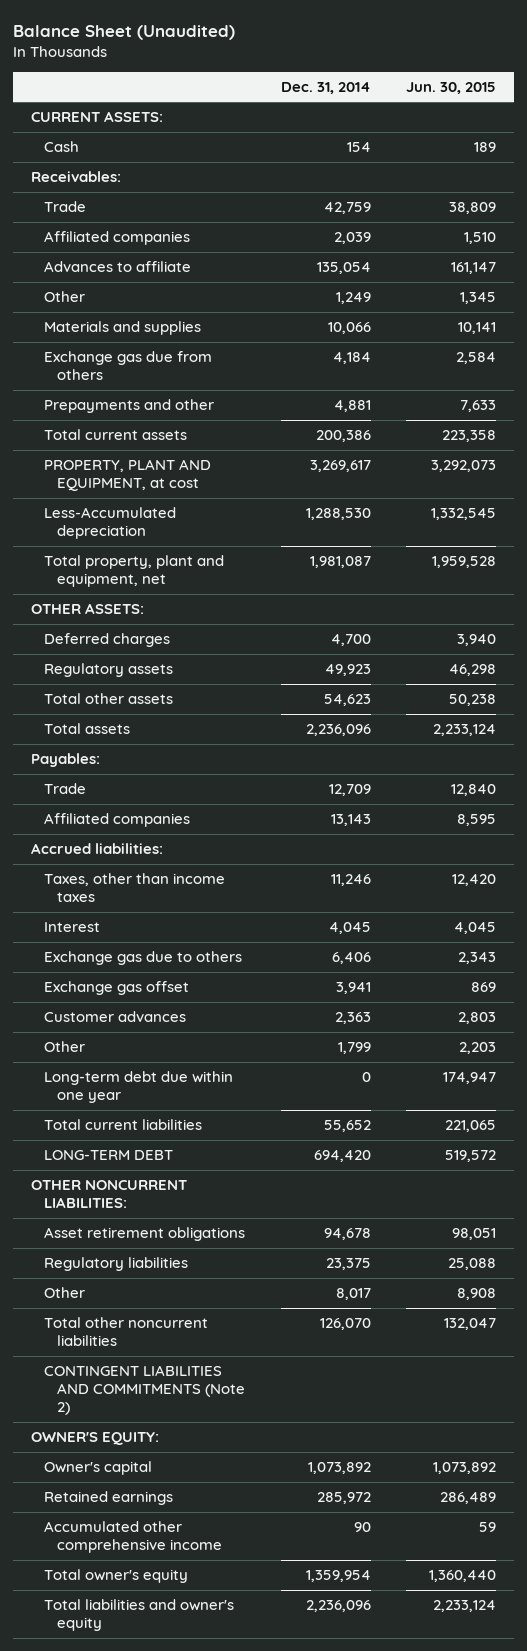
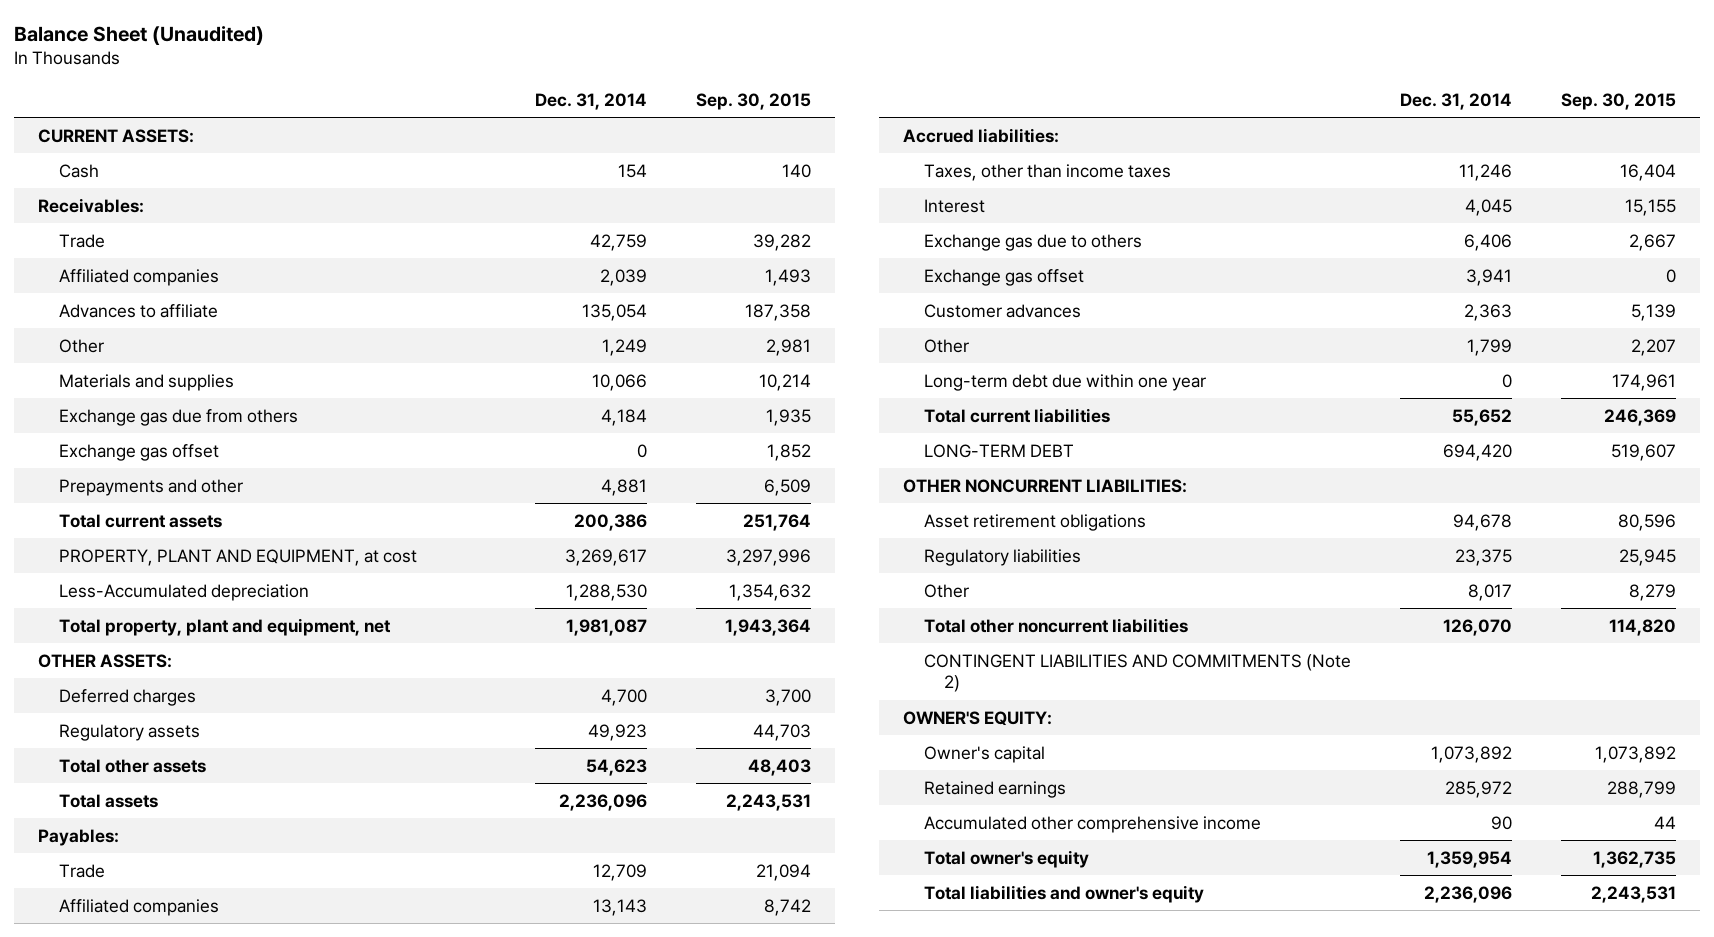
[405,81,496,94] Jun. 30, 2015 -> none
none -> [695,92,811,110] Sep. 30, 2015
none -> [59,443,220,461] Exchange gas offset

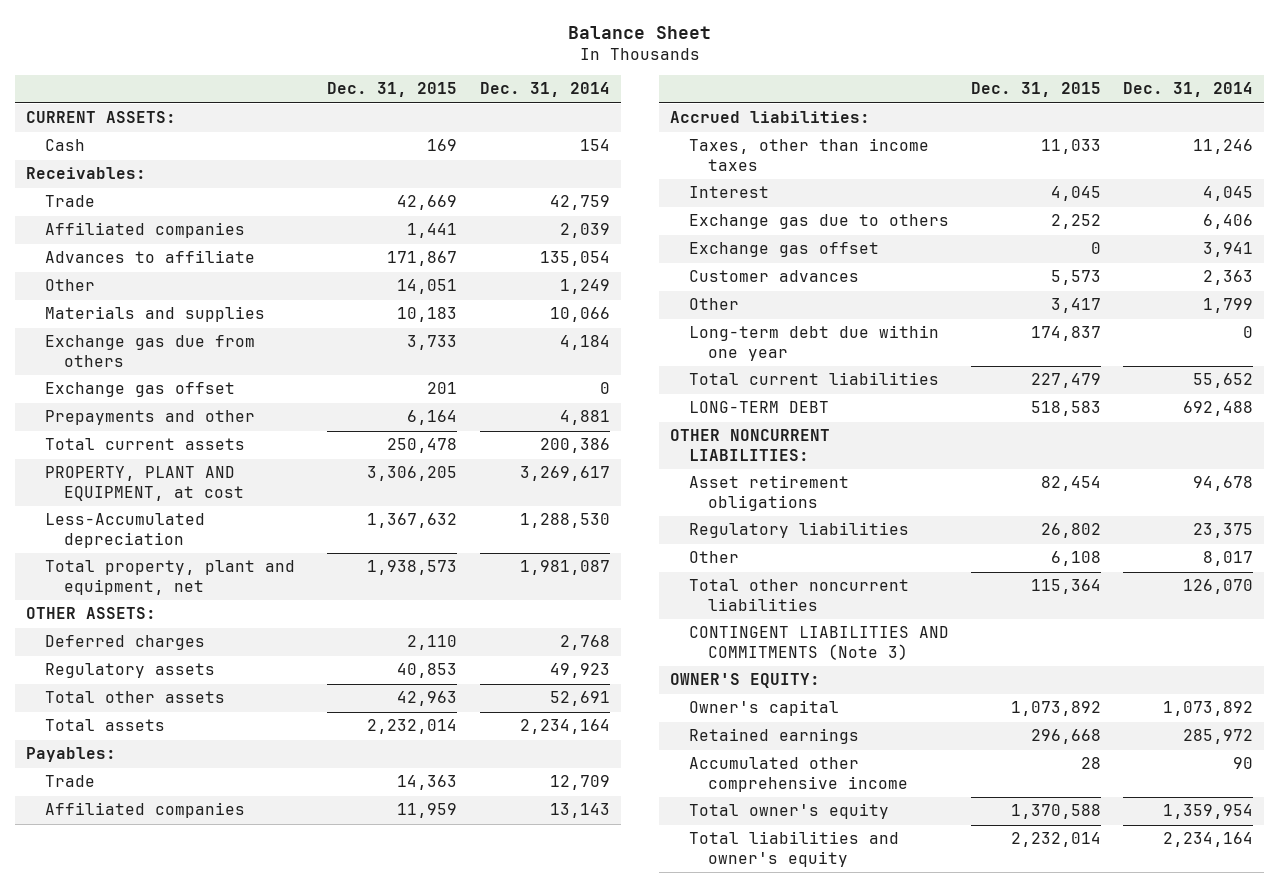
[13,25,264,45] Balance Sheet (Unaudited) -> [567,26,711,40] Balance Sheet
[695,92,811,110] Sep. 30, 2015 -> none
none -> [327,82,458,98] Dec. 31, 2015
[600,688,647,706] 4,700 -> [559,635,610,651] 2,768
[585,758,647,776] 54,623 -> [549,691,610,707] 52,691
[558,793,647,811] 2,236,096 -> [519,719,610,735] 2,234,164
[1442,443,1512,461] 694,420 -> [1182,401,1253,417] 692,488
[923,653,1351,693] CONTINGENT LIABILITIES AND COMMITMENTS (Note 2) -> [688,626,949,660] CONTINGENT LIABILITIES AND COMMITMENTS (Note 3)
[1423,885,1512,903] 2,236,096 -> [1162,832,1253,848] 2,234,164

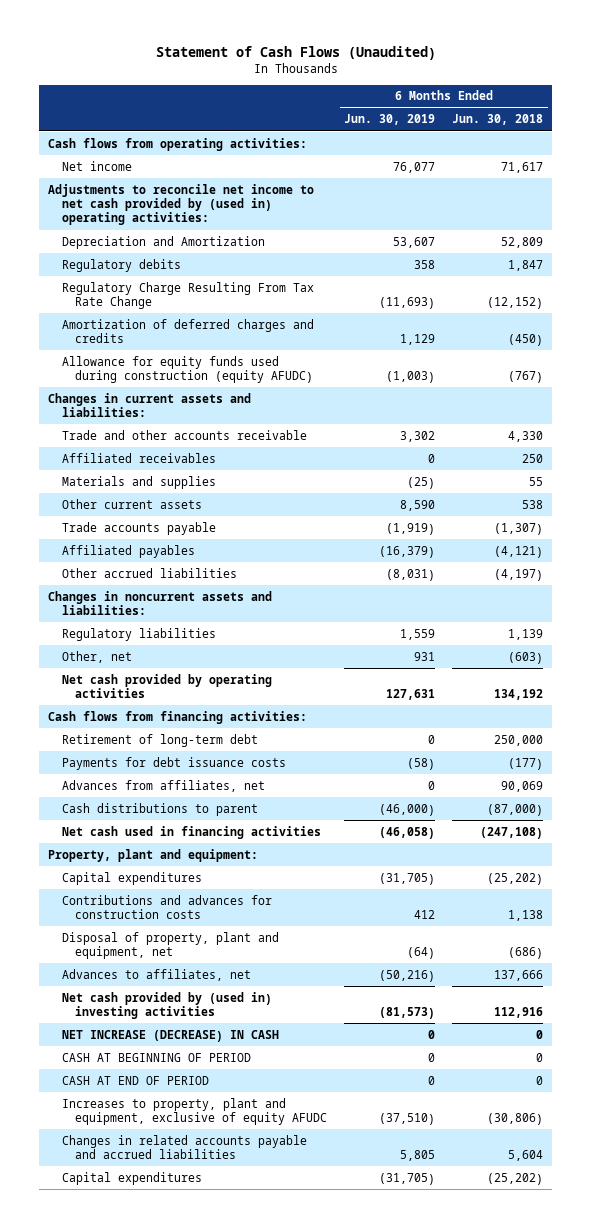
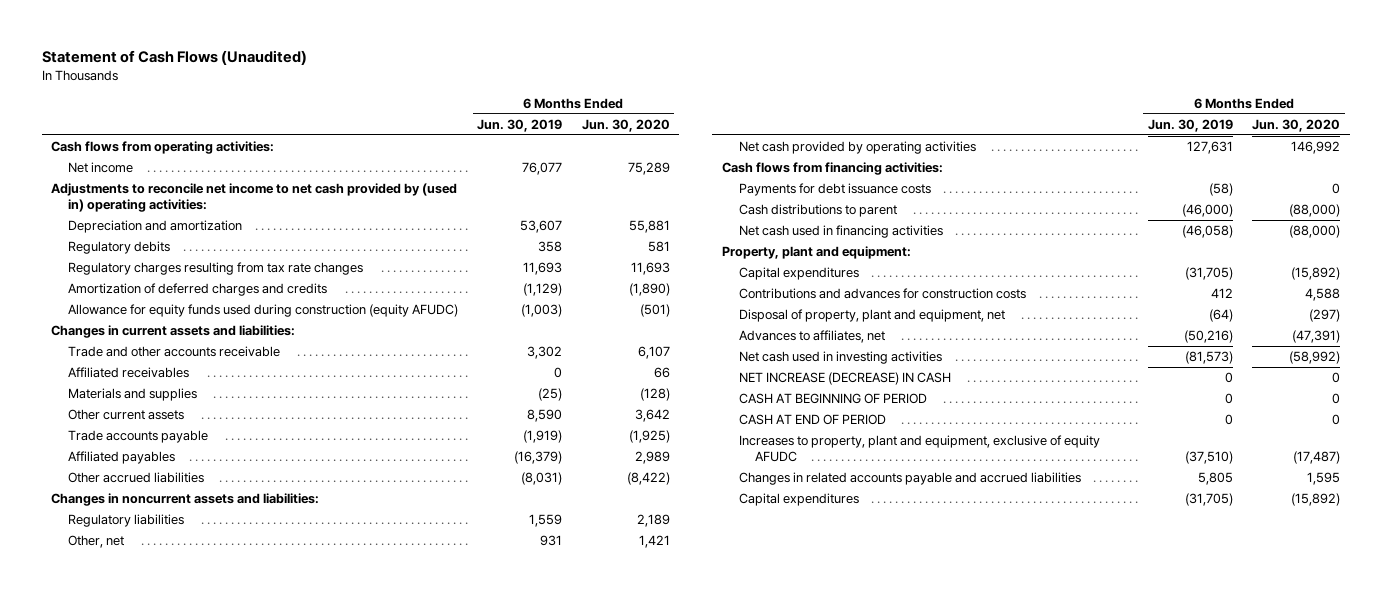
[452,114,544,126] Jun. 30, 2018 -> none
none -> [581,118,670,132] Jun. 30, 2020
[61,235,265,249] Depreciation and Amortization -> [68,220,243,234] Depreciation and amortization
[61,281,314,310] Regulatory Charge Resulting From Tax Rate Change -> [68,262,364,276] Regulatory charges resulting from tax rate changes
[379,297,436,310] (11,693) -> [523,262,563,276] 11,693
[400,334,436,346] 1,129 -> [523,283,563,297] (1,129)
[61,733,258,747] Retirement of long-term debt -> none
[61,779,265,792] Advances from affiliates, net -> none
[61,991,272,1020] Net cash provided by (used in) investing activities -> [738,351,942,365] Net cash used in investing activities

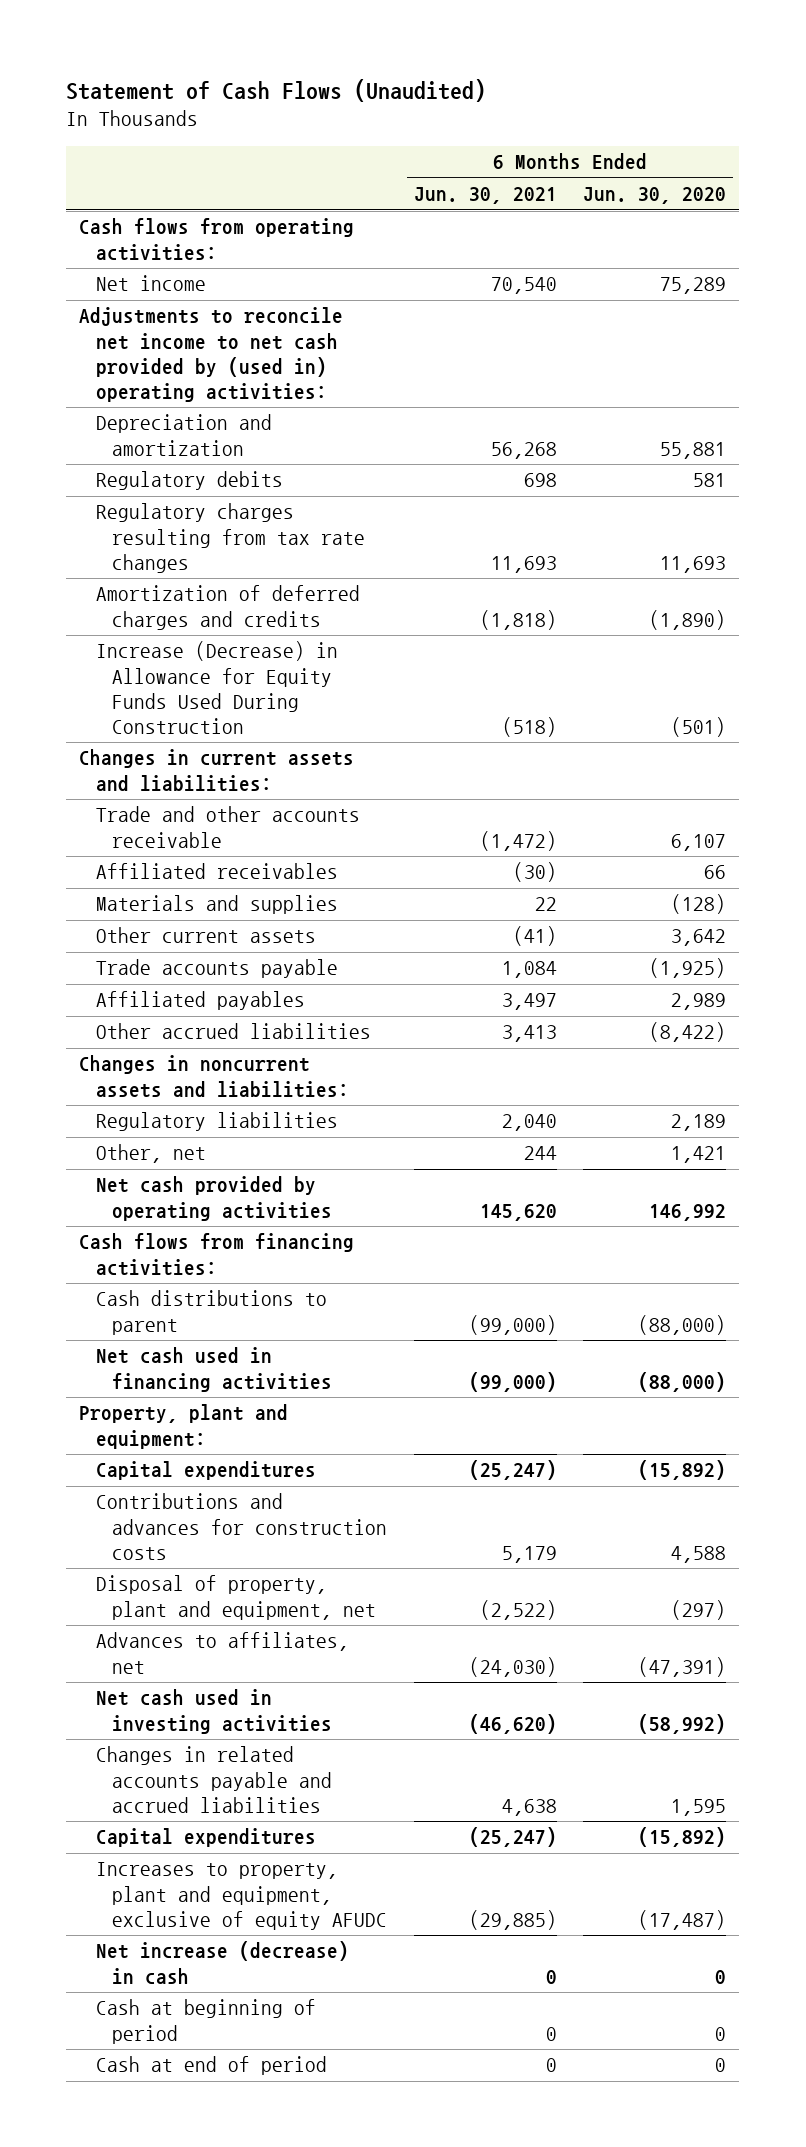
[477,118,563,132] Jun. 30, 2019 -> none
none -> [413,187,557,205] Jun. 30, 2021
[68,304,459,318] Allowance for equity funds used during construction (equity AFUDC) -> [95,641,338,734] Increase (Decrease) in Allowance for Equity Funds Used During Construction
[738,183,931,197] Payments for debt issuance costs -> none
[738,372,951,386] NET INCREASE (DECREASE) IN CASH -> none
[738,393,927,405] CASH AT BEGINNING OF PERIOD -> none
[738,414,886,426] CASH AT END OF PERIOD -> none
[738,435,1100,463] Increases to property, plant and equipment, exclusive of equity AFUDC -> [95,1862,388,1930] Increases to property, plant and equipment, exclusive of equity AFUDC
none -> [95,1941,349,1985] Net increase (decrease) in cash
none -> [95,1999,316,2044] Cash at beginning of period
none -> [95,2056,327,2076] Cash at end of period

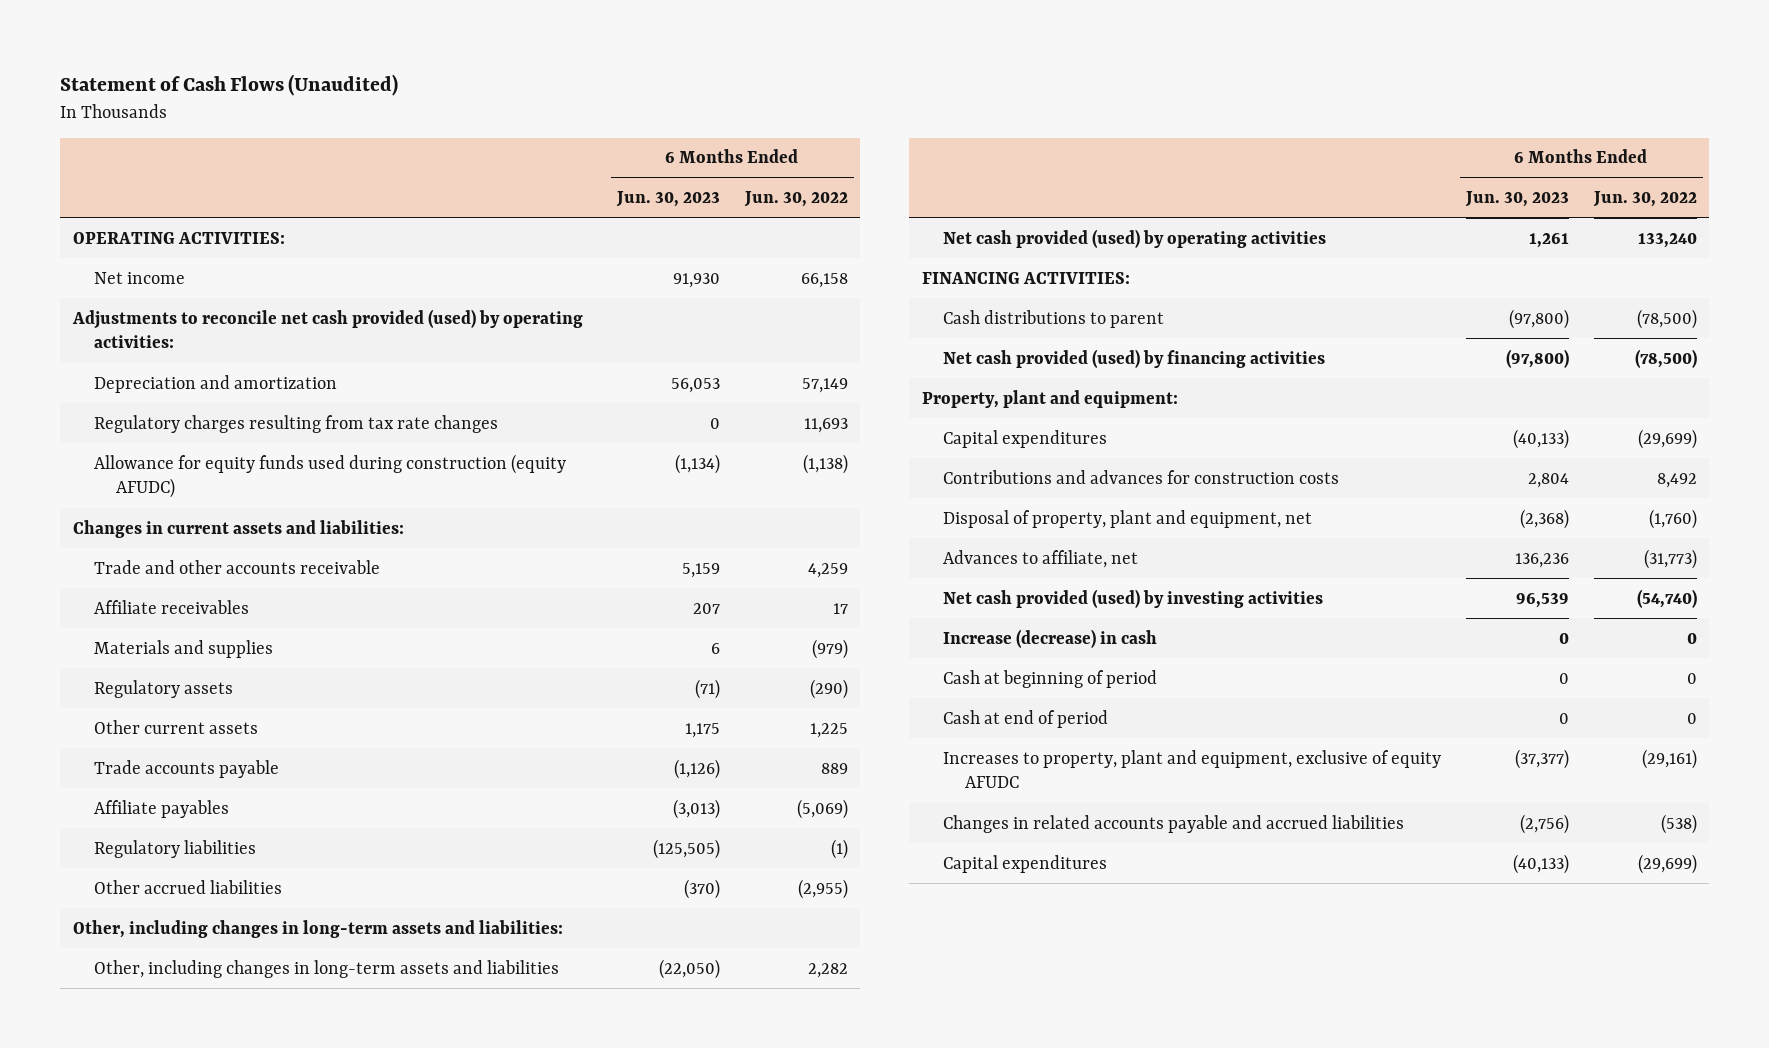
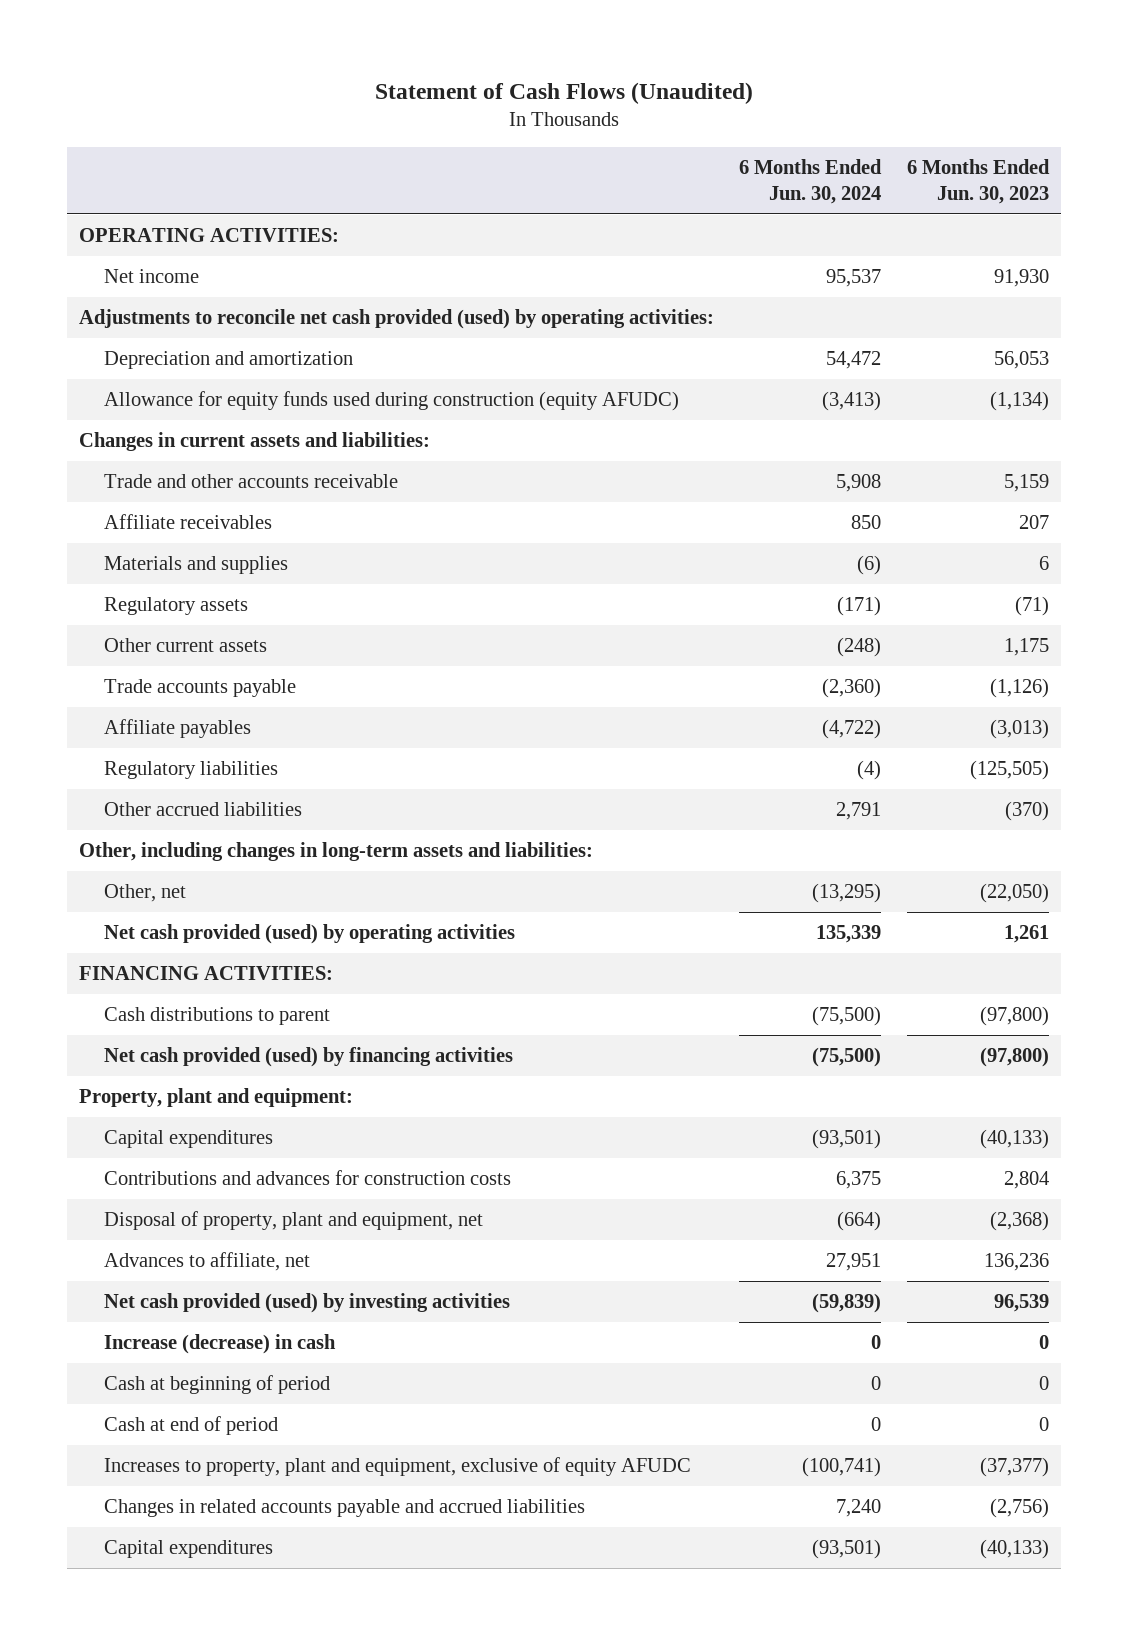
[743,191,848,208] Jun. 30, 2022 -> none
none -> [739,158,883,204] 6 Months Ended Jun. 30, 2024
[94,414,499,433] Regulatory charges resulting from tax rate changes -> none
[94,959,560,978] Other, including changes in long-term assets and liabilities -> [103,884,186,903] Other, net

